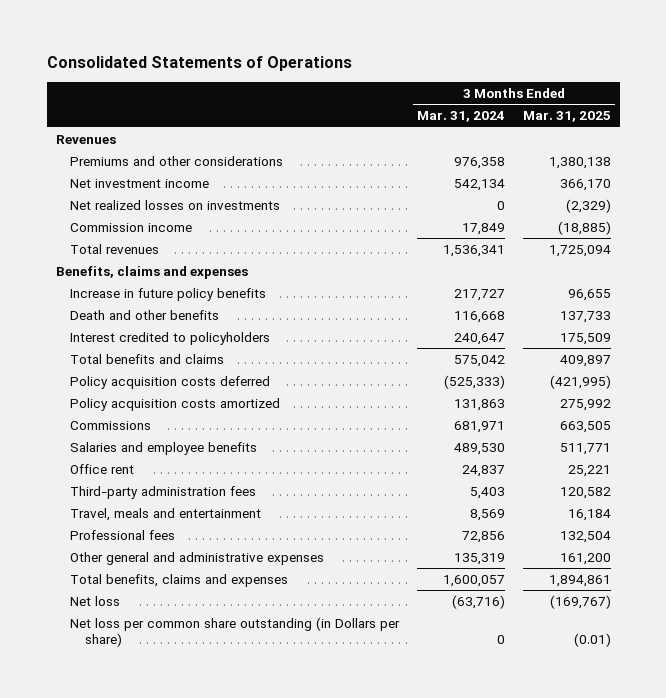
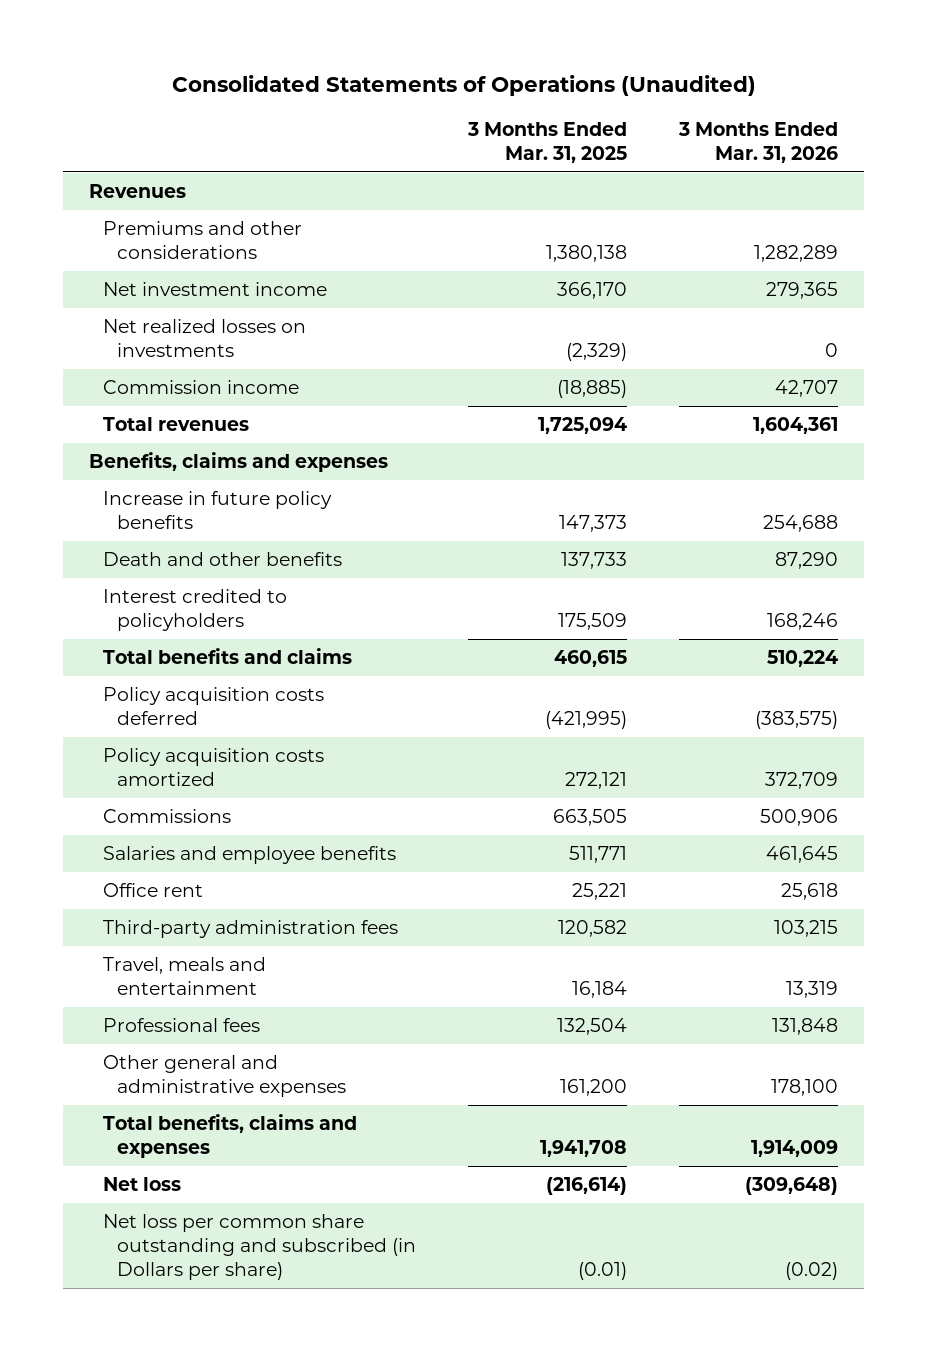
[46,56,352,72] Consolidated Statements of Operations -> [171,75,756,97] Consolidated Statements of Operations (Unaudited)
[416,111,505,123] Mar. 31, 2024 -> none
none -> [678,122,839,163] 3 Months Ended Mar. 31, 2026
[567,289,611,302] 96,655 -> [558,514,627,532] 147,373
[559,355,611,368] 409,897 -> [553,650,627,668] 460,615
[559,399,611,412] 275,992 -> [564,771,627,789] 272,121
[548,575,611,588] 1,894,861 -> [539,1139,627,1157] 1,941,708
[549,595,611,610] (169,767) -> [545,1177,627,1196] (216,614)
[70,617,401,648] Net loss per common share outstanding (in Dollars per share) -> [102,1214,416,1280] Net loss per common share outstanding and subscribed (in Dollars per share)

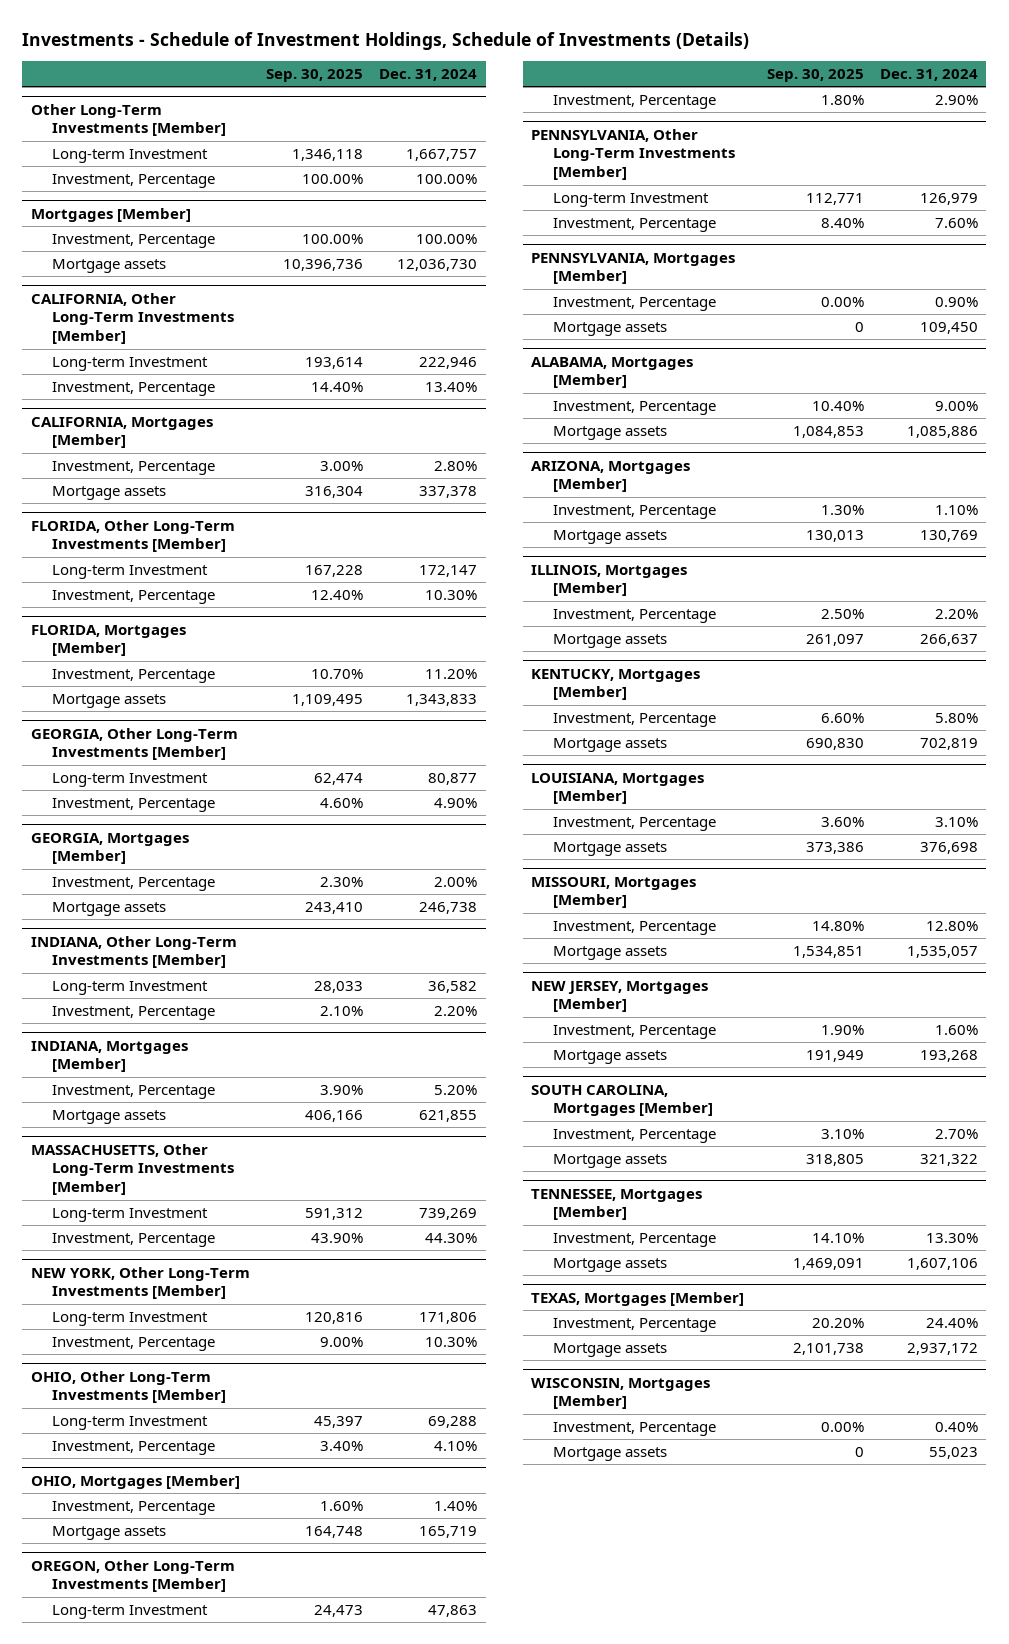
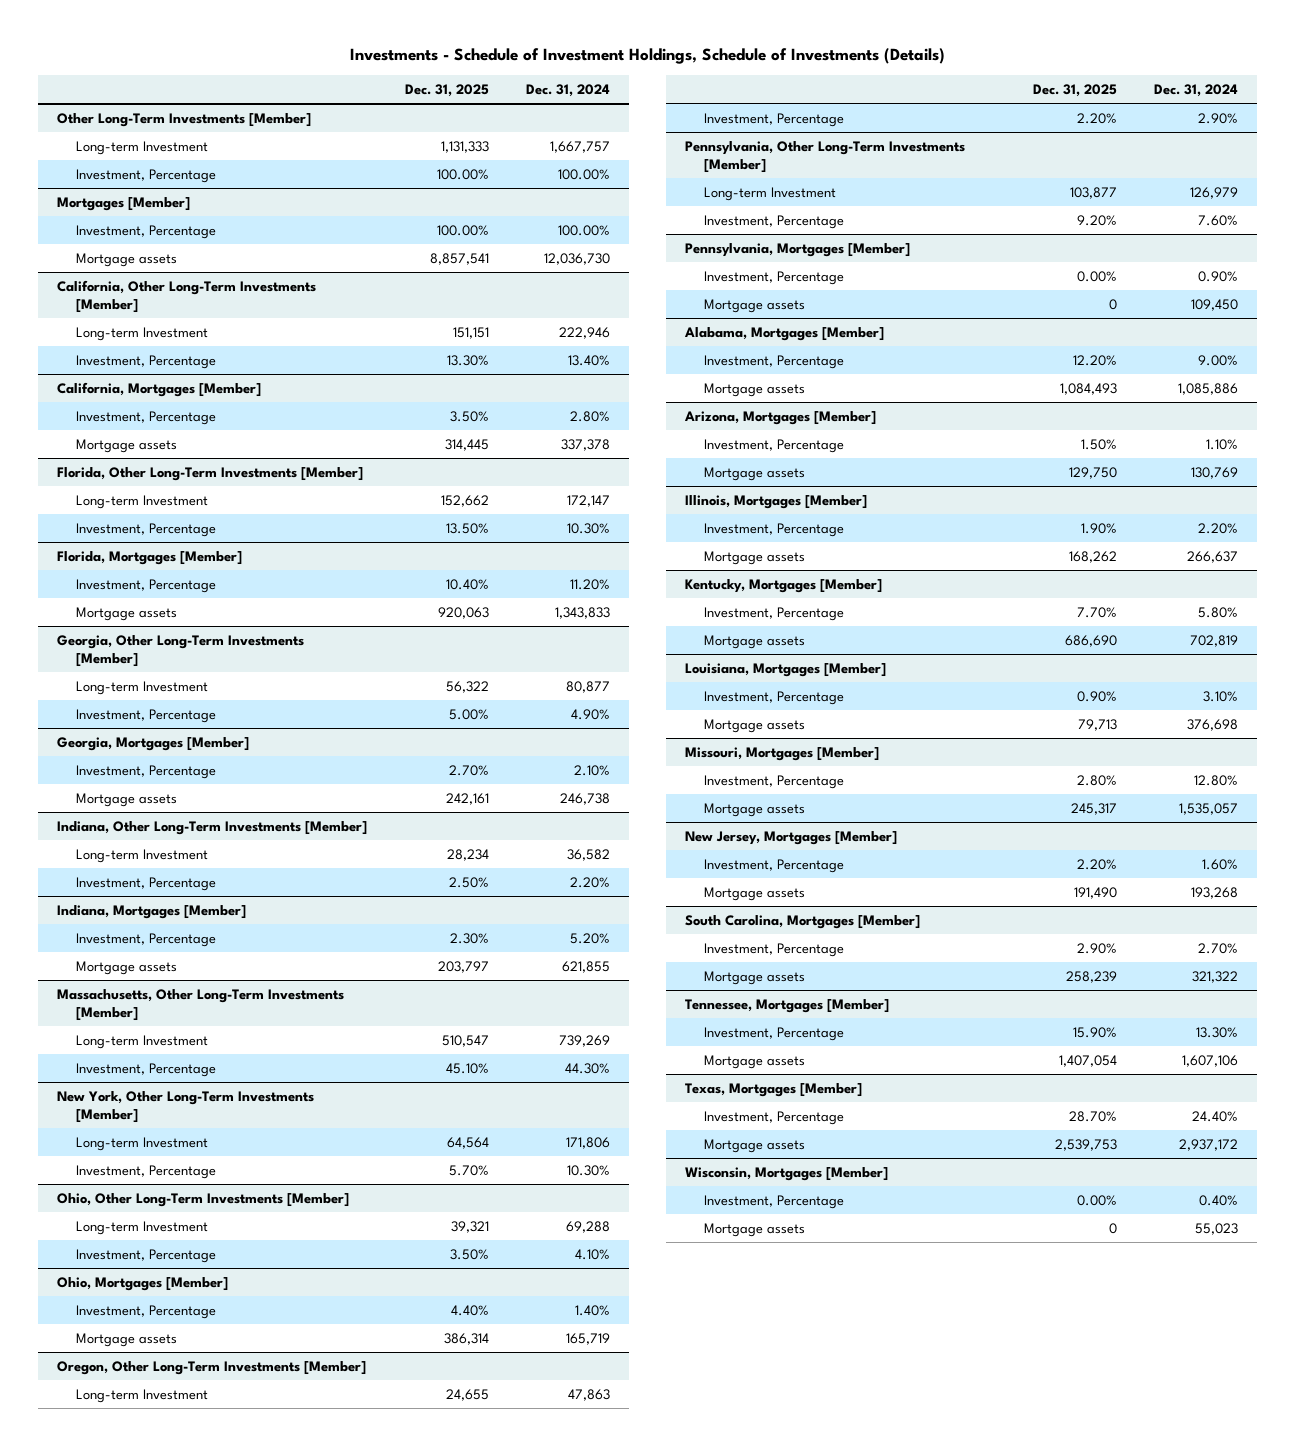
[265,68,363,82] Sep. 30, 2025 -> none
none -> [404,83,489,97] Dec. 31, 2025
[30,292,234,345] CALIFORNIA, Other Long-Term Investments [Member] -> [56,279,316,313] California, Other Long-Term Investments [Member]
[30,416,213,449] CALIFORNIA, Mortgages [Member] -> [56,381,261,397] California, Mortgages [Member]
[30,519,235,553] FLORIDA, Other Long-Term Investments [Member] -> [56,466,363,481] Florida, Other Long-Term Investments [Member]
[30,624,186,657] FLORIDA, Mortgages [Member] -> [56,550,242,565] Florida, Mortgages [Member]
[30,727,238,761] GEORGIA, Other Long-Term Investments [Member] -> [56,634,304,667] Georgia, Other Long-Term Investments [Member]
[30,832,189,865] GEORGIA, Mortgages [Member] -> [56,736,249,751] Georgia, Mortgages [Member]
[434,877,478,888] 2.00% -> [574,764,611,776] 2.10%
[30,935,237,969] INDIANA, Other Long-Term Investments [Member] -> [56,820,367,835] Indiana, Other Long-Term Investments [Member]
[30,1040,188,1073] INDIANA, Mortgages [Member] -> [56,904,246,919] Indiana, Mortgages [Member]
[30,1143,234,1196] MASSACHUSETTS, Other Long-Term Investments [Member] -> [56,988,344,1021] Massachusetts, Other Long-Term Investments [Member]
[30,1266,250,1300] NEW YORK, Other Long-Term Investments [Member] -> [56,1090,314,1123] New York, Other Long-Term Investments [Member]
[30,1370,226,1404] OHIO, Other Long-Term Investments [Member] -> [56,1192,349,1207] Ohio, Other Long-Term Investments [Member]
[30,1474,240,1489] OHIO, Mortgages [Member] -> [56,1276,228,1291] Ohio, Mortgages [Member]
[30,1559,235,1593] OREGON, Other Long-Term Investments [Member] -> [56,1360,366,1375] Oregon, Other Long-Term Investments [Member]
[531,128,735,181] PENNSYLVANIA, Other Long-Term Investments [Member] -> [684,140,965,173] Pennsylvania, Other Long-Term Investments [Member]
[531,252,736,285] PENNSYLVANIA, Mortgages [Member] -> [684,242,910,257] Pennsylvania, Mortgages [Member]
[531,356,694,389] ALABAMA, Mortgages [Member] -> [683,326,884,341] Alabama, Mortgages [Member]
[531,460,691,493] ARIZONA, Mortgages [Member] -> [683,410,876,425] Arizona, Mortgages [Member]
[531,564,688,597] ILLINOIS, Mortgages [Member] -> [684,494,867,509] Illinois, Mortgages [Member]
[531,668,701,701] KENTUCKY, Mortgages [Member] -> [684,578,882,593] Kentucky, Mortgages [Member]
[531,772,705,805] LOUISIANA, Mortgages [Member] -> [684,662,886,677] Louisiana, Mortgages [Member]
[531,876,697,909] MISSOURI, Mortgages [Member] -> [684,746,879,761] Missouri, Mortgages [Member]
[531,980,709,1013] NEW JERSEY, Mortgages [Member] -> [684,830,897,845] New Jersey, Mortgages [Member]
[531,1084,713,1117] SOUTH CAROLINA, Mortgages [Member] -> [684,914,920,929] South Carolina, Mortgages [Member]
[531,1188,703,1221] TENNESSEE, Mortgages [Member] -> [684,998,889,1013] Tennessee, Mortgages [Member]
[531,1291,745,1306] TEXAS, Mortgages [Member] -> [684,1082,862,1097] Texas, Mortgages [Member]
[531,1377,711,1410] WISCONSIN, Mortgages [Member] -> [684,1166,888,1181] Wisconsin, Mortgages [Member]

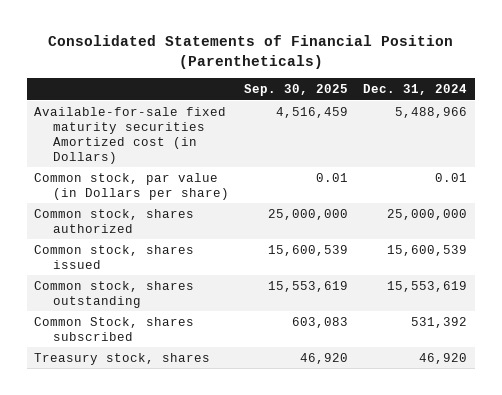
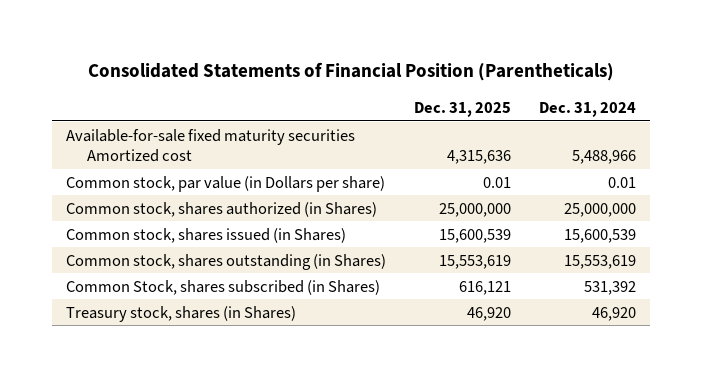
[244,84,349,97] Sep. 30, 2025 -> none
none -> [413,101,511,117] Dec. 31, 2025
[34,106,227,164] Available-for-sale fixed maturity securities Amortized cost (in Dollars) -> [65,128,355,163] Available-for-sale fixed maturity securities Amortized cost
[34,208,195,233] Common stock, shares authorized -> [65,201,377,217] Common stock, shares authorized (in Shares)
[34,244,195,269] Common stock, shares issued -> [65,227,346,243] Common stock, shares issued (in Shares)
[34,280,195,308] Common stock, shares outstanding -> [65,253,386,270] Common stock, shares outstanding (in Shares)
[34,316,195,341] Common Stock, shares subscribed -> [65,279,380,295] Common Stock, shares subscribed (in Shares)
[34,352,211,365] Treasury stock, shares -> [65,305,296,322] Treasury stock, shares (in Shares)

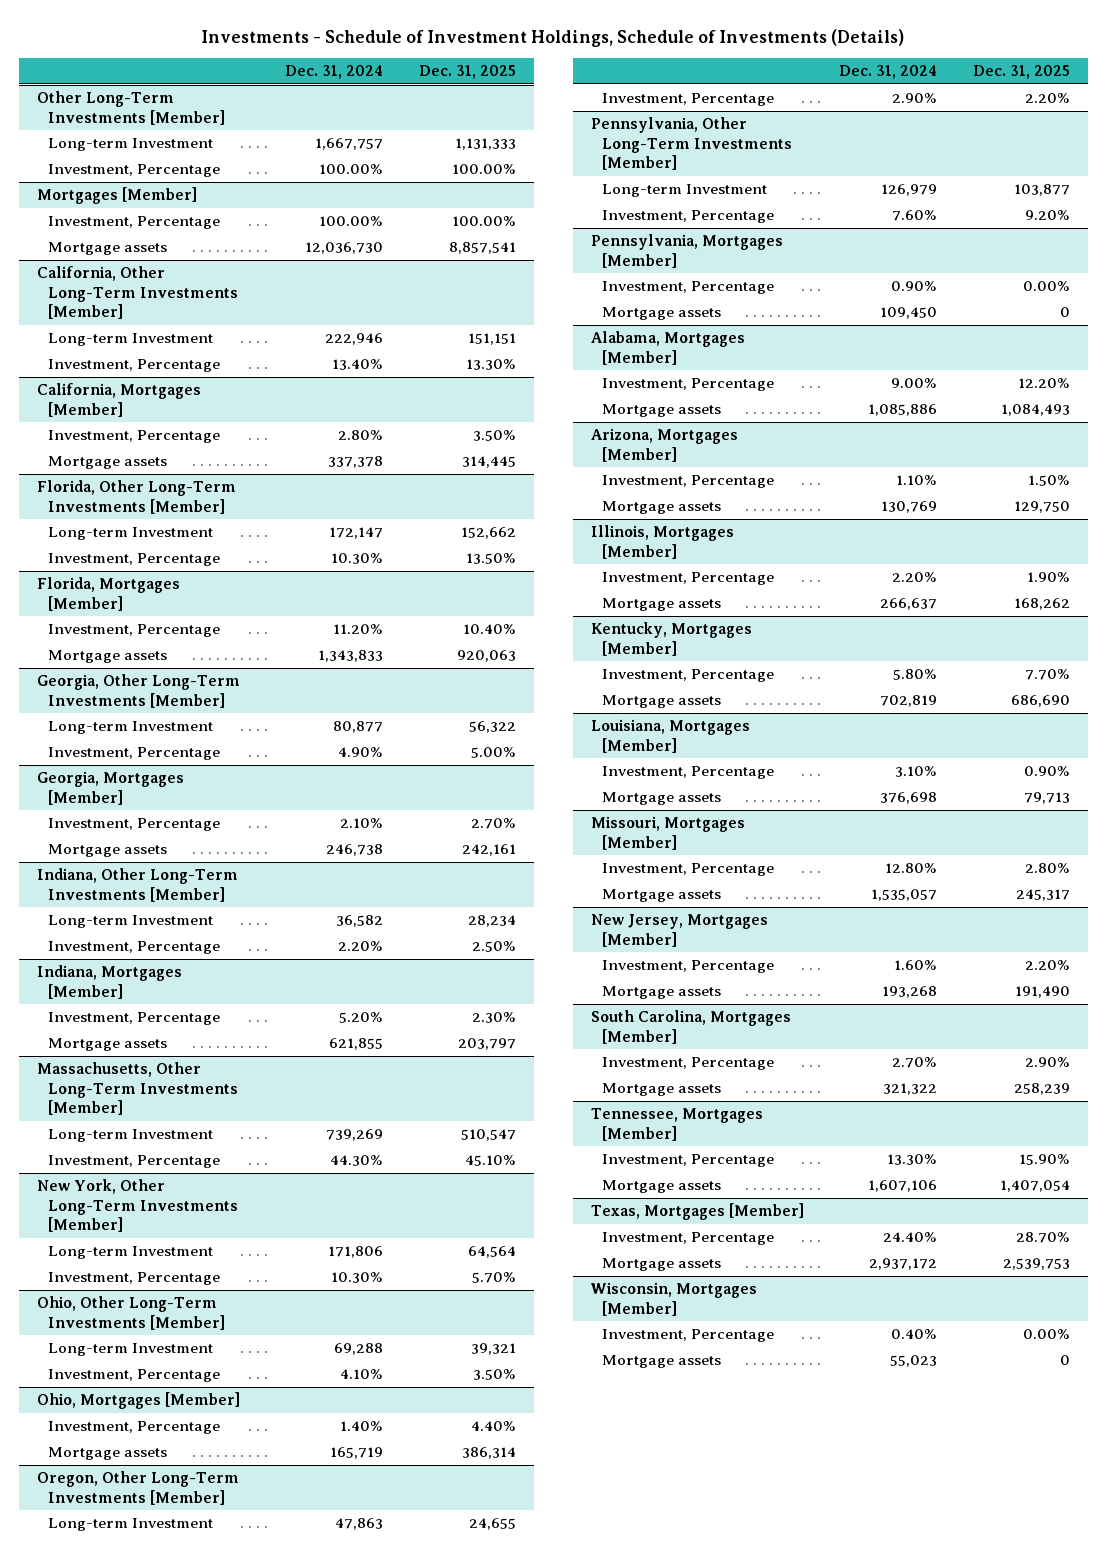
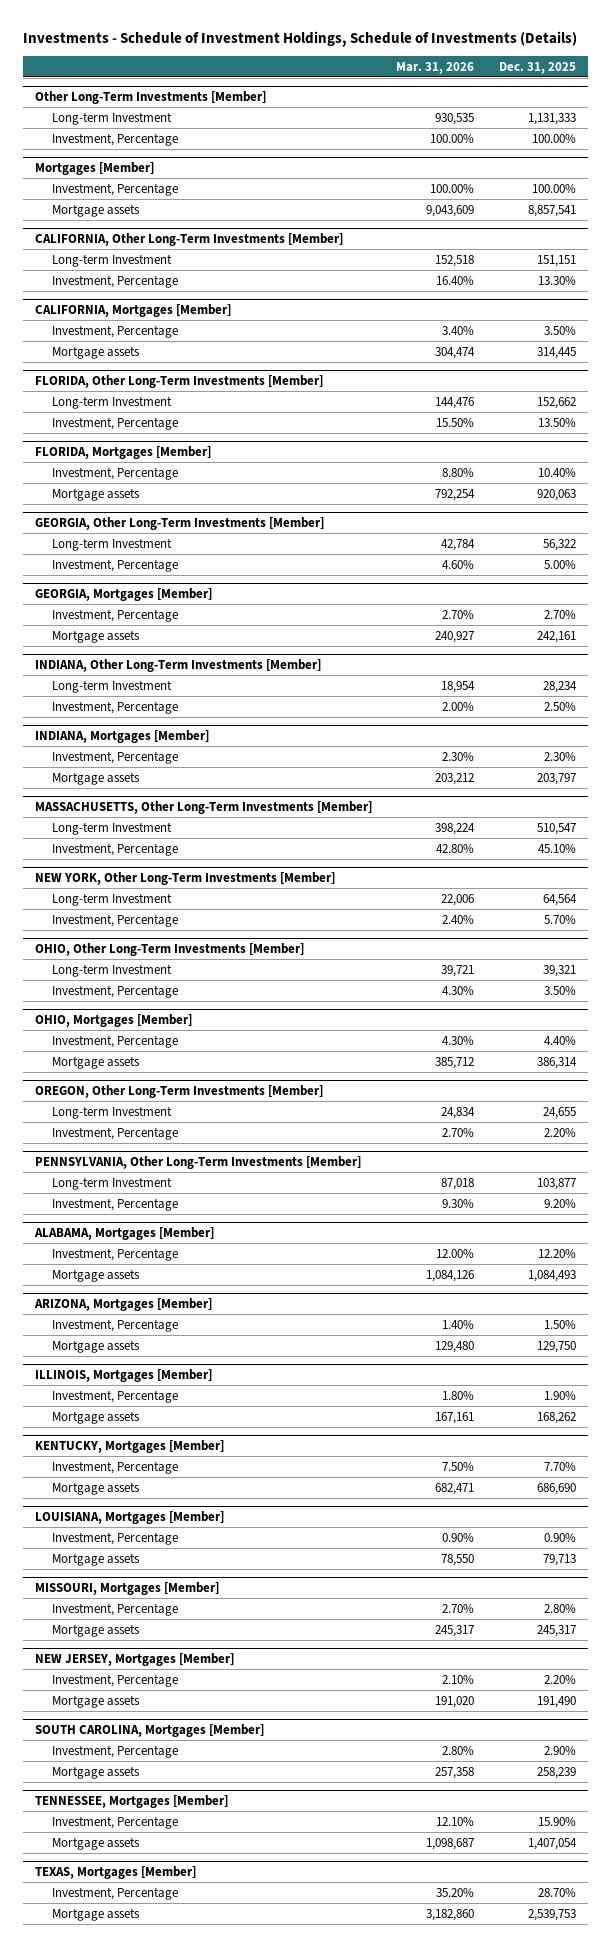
[285,65,384,80] Dec. 31, 2024 -> none
none -> [396,61,475,74] Mar. 31, 2026
[36,266,238,320] California, Other Long-Term Investments [Member] -> [34,232,343,246] CALIFORNIA, Other Long-Term Investments [Member]
[36,383,201,417] California, Mortgages [Member] -> [34,303,231,317] CALIFORNIA, Mortgages [Member]
[36,480,236,514] Florida, Other Long-Term Investments [Member] -> [34,374,323,388] FLORIDA, Other Long-Term Investments [Member]
[36,577,180,611] Florida, Mortgages [Member] -> [34,445,211,459] FLORIDA, Mortgages [Member]
[36,674,240,708] Georgia, Other Long-Term Investments [Member] -> [34,516,324,530] GEORGIA, Other Long-Term Investments [Member]
[36,771,184,805] Georgia, Mortgages [Member] -> [34,587,212,601] GEORGIA, Mortgages [Member]
[36,868,238,902] Indiana, Other Long-Term Investments [Member] -> [34,658,321,672] INDIANA, Other Long-Term Investments [Member]
[36,965,182,999] Indiana, Mortgages [Member] -> [34,729,209,743] INDIANA, Mortgages [Member]
[36,1062,238,1116] Massachusetts, Other Long-Term Investments [Member] -> [34,800,372,814] MASSACHUSETTS, Other Long-Term Investments [Member]
[36,1179,238,1233] New York, Other Long-Term Investments [Member] -> [34,871,335,885] NEW YORK, Other Long-Term Investments [Member]
[36,1296,225,1330] Ohio, Other Long-Term Investments [Member] -> [34,942,304,956] OHIO, Other Long-Term Investments [Member]
[36,1392,240,1410] Ohio, Mortgages [Member] -> [34,1013,192,1027] OHIO, Mortgages [Member]
[36,1471,239,1505] Oregon, Other Long-Term Investments [Member] -> [34,1084,323,1098] OREGON, Other Long-Term Investments [Member]
[590,117,792,171] Pennsylvania, Other Long-Term Investments [Member] -> [34,1155,361,1169] PENNSYLVANIA, Other Long-Term Investments [Member]
[590,234,783,268] Pennsylvania, Mortgages [Member] -> none
[601,281,774,295] Investment, Percentage -> none
[601,307,721,321] Mortgage assets -> none
[590,331,745,365] Alabama, Mortgages [Member] -> [33,1226,214,1240] ALABAMA, Mortgages [Member]
[590,428,738,462] Arizona, Mortgages [Member] -> [33,1297,212,1311] ARIZONA, Mortgages [Member]
[590,525,734,559] Illinois, Mortgages [Member] -> [34,1368,212,1382] ILLINOIS, Mortgages [Member]
[590,622,752,656] Kentucky, Mortgages [Member] -> [34,1439,224,1453] KENTUCKY, Mortgages [Member]
[590,719,750,753] Louisiana, Mortgages [Member] -> [34,1510,224,1524] LOUISIANA, Mortgages [Member]
[590,816,745,850] Missouri, Mortgages [Member] -> [34,1581,219,1595] MISSOURI, Mortgages [Member]
[590,914,768,947] New Jersey, Mortgages [Member] -> [34,1652,234,1666] NEW JERSEY, Mortgages [Member]
[590,1010,791,1044] South Carolina, Mortgages [Member] -> [34,1723,264,1737] SOUTH CAROLINA, Mortgages [Member]
[590,1108,763,1141] Tennessee, Mortgages [Member] -> [34,1794,228,1808] TENNESSEE, Mortgages [Member]
[590,1203,804,1221] Texas, Mortgages [Member] -> [34,1865,196,1879] TEXAS, Mortgages [Member]
[590,1282,757,1316] Wisconsin, Mortgages [Member] -> none
[601,1329,774,1343] Investment, Percentage -> none
[601,1355,721,1369] Mortgage assets -> none

